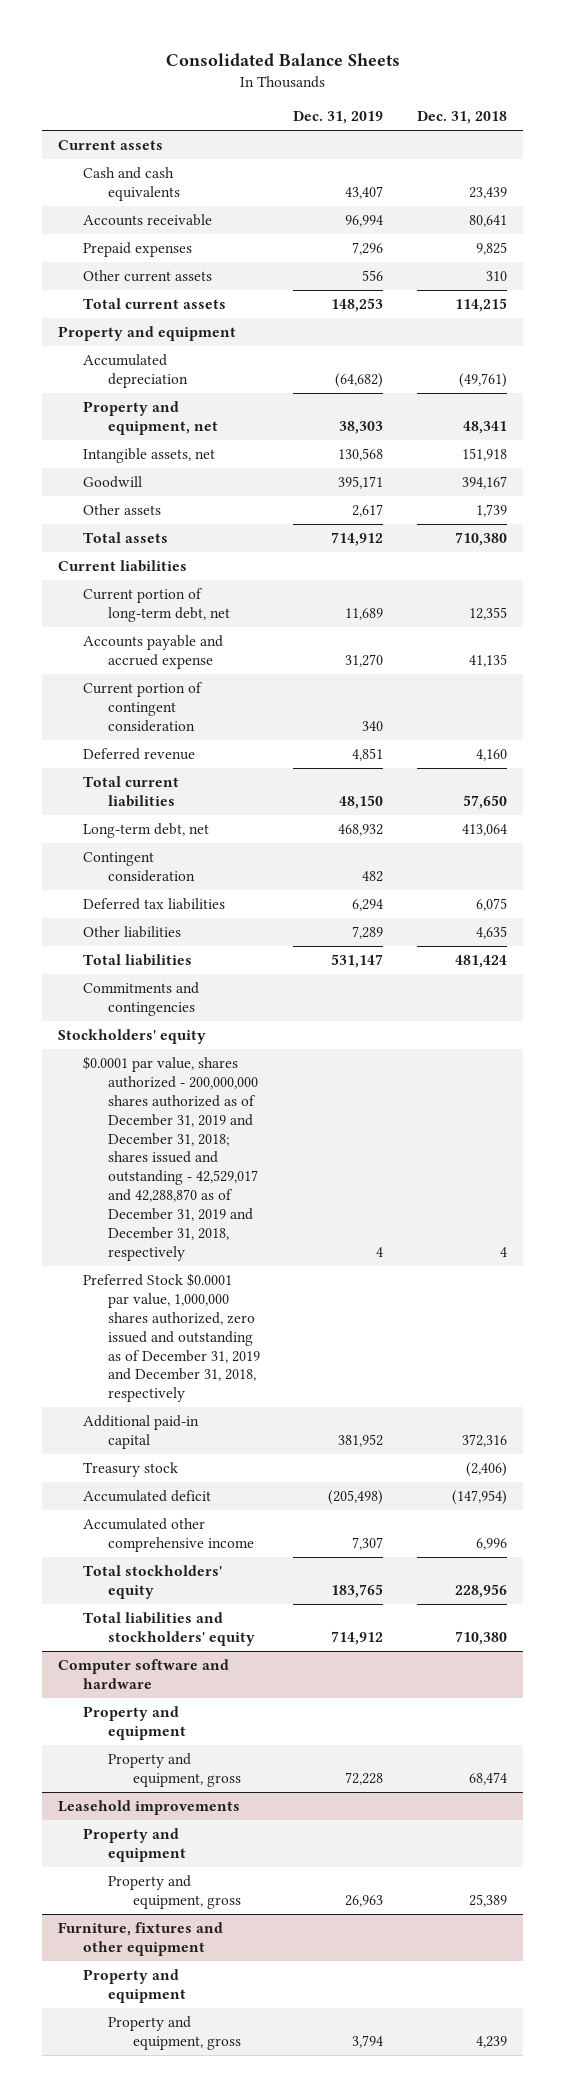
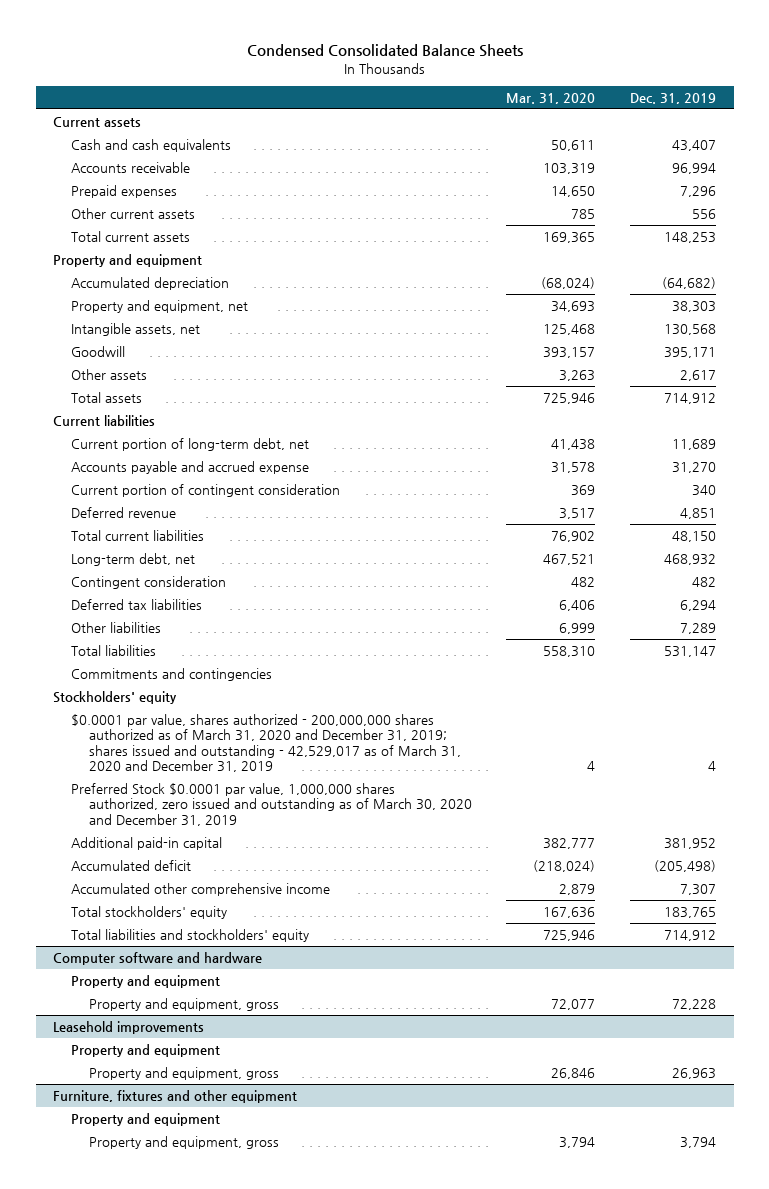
[165,52,400,66] Consolidated Balance Sheets -> [246,44,523,58] Condensed Consolidated Balance Sheets
[416,111,507,125] Dec. 31, 2018 -> none
none -> [506,92,596,104] Mar. 31, 2020
[83,1056,258,1261] $0.0001 par value, shares authorized - 200,000,000 shares authorized as of December 31, 2019 and December 31, 2018; shares issued and outstanding - 42,529,017 and 42,288,870 as of December 31, 2019 and December 31, 2018, respectively -> [70,714,461,773] $0.0001 par value, shares authorized - 200,000,000 shares authorized as of March 31, 2020 and December 31, 2019; shares issued and outstanding - 42,529,017 as of March 31, 2020 and December 31, 2019
[83,1273,260,1403] Preferred Stock $0.0001 par value, 1,000,000 shares authorized, zero issued and outstanding as of December 31, 2019 and December 31, 2018, respectively -> [70,783,472,826] Preferred Stock $0.0001 par value, 1,000,000 shares authorized, zero issued and outstanding as of March 30, 2020 and December 31, 2019
[83,1462,179,1478] Treasury stock -> none

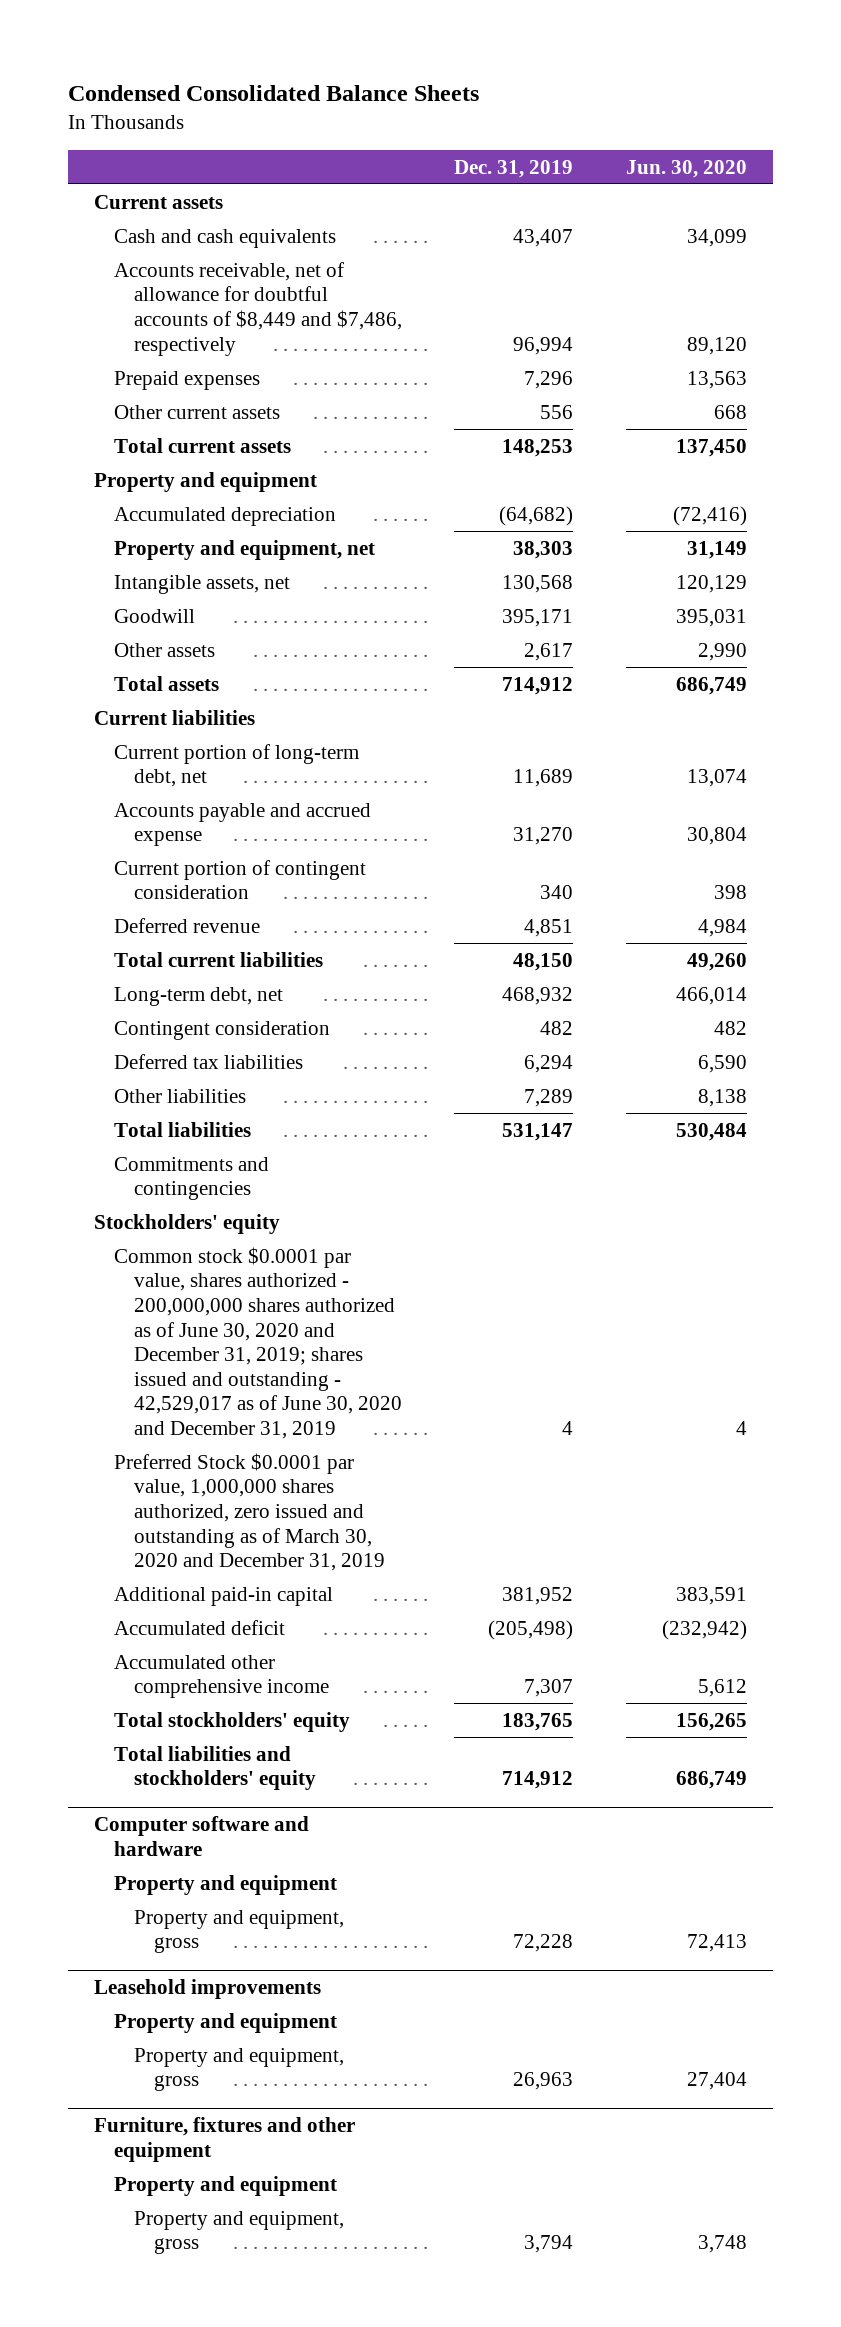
[506,92,596,104] Mar. 31, 2020 -> none
none -> [625,159,747,178] Jun. 30, 2020
[70,162,190,174] Accounts receivable -> [114,261,402,356] Accounts receivable, net of allowance for doubtful accounts of $8,449 and $7,486, respectively
[70,714,461,773] $0.0001 par value, shares authorized - 200,000,000 shares authorized as of March 31, 2020 and December 31, 2019; shares issued and outstanding - 42,529,017 as of March 31, 2020 and December 31, 2019 -> [114,1246,402,1439] Common stock $0.0001 par value, shares authorized - 200,000,000 shares authorized as of June 30, 2020 and December 31, 2019; shares issued and outstanding - 42,529,017 as of June 30, 2020 and December 31, 2019

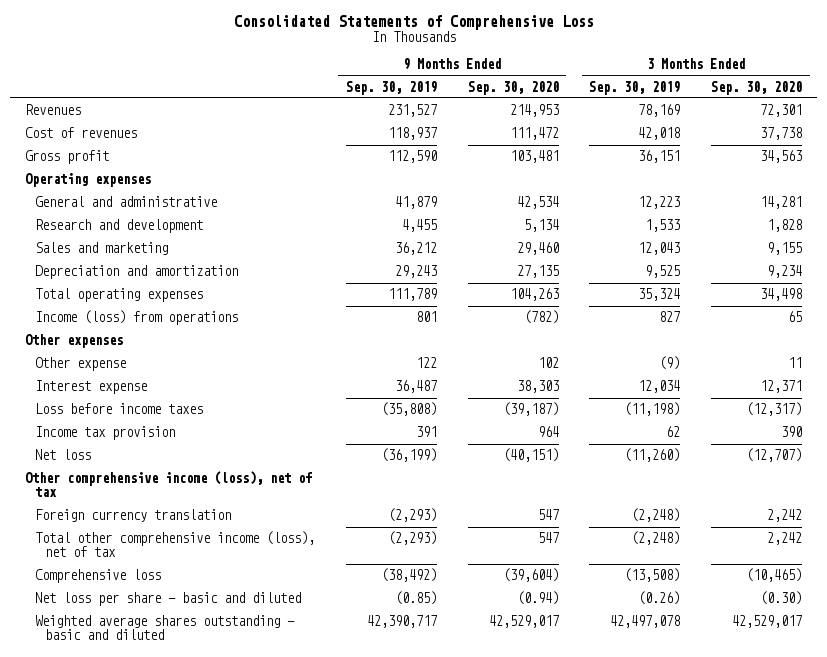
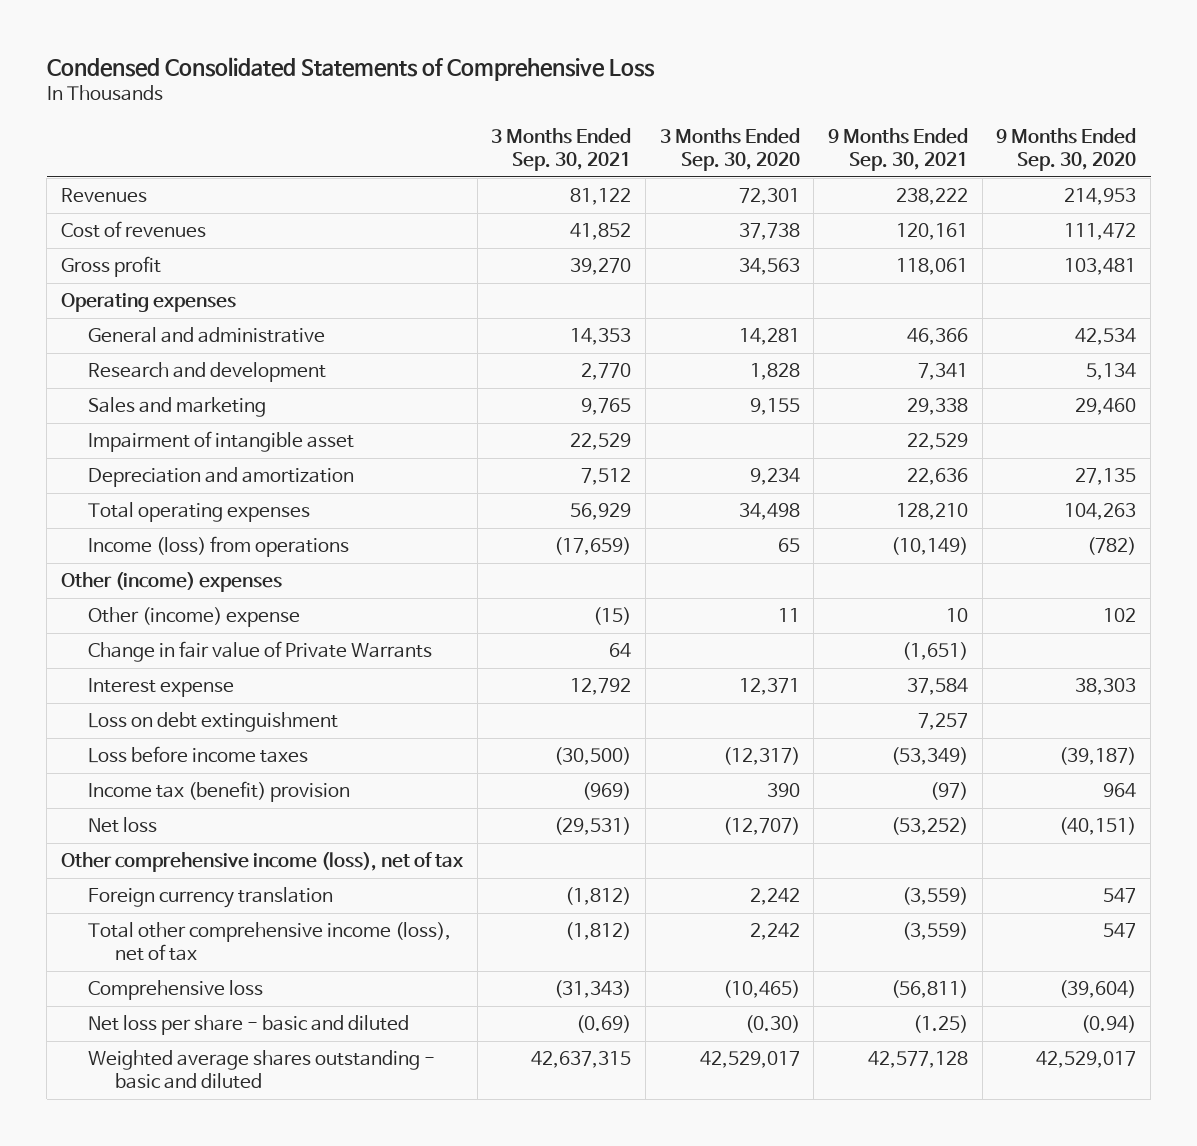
[233,14,594,30] Consolidated Statements of Comprehensive Loss -> [46,57,655,82] Condensed Consolidated Statements of Comprehensive Loss
[346,80,438,95] Sep. 30, 2019 -> none
[589,80,681,95] Sep. 30, 2019 -> none
none -> [491,128,632,172] 3 Months Ended Sep. 30, 2021
none -> [828,128,969,172] 9 Months Ended Sep. 30, 2021
none -> [88,431,355,453] Impairment of intangible asset
[25,334,124,349] Other expenses -> [60,572,282,593] Other (income) expenses
[35,357,127,372] Other expense -> [88,607,301,628] Other (income) expense
none -> [88,641,433,663] Change in fair value of Private Warrants
none -> [88,712,339,733] Loss on debt extinguishment
[35,426,176,441] Income tax provision -> [88,781,351,803] Income tax (benefit) provision

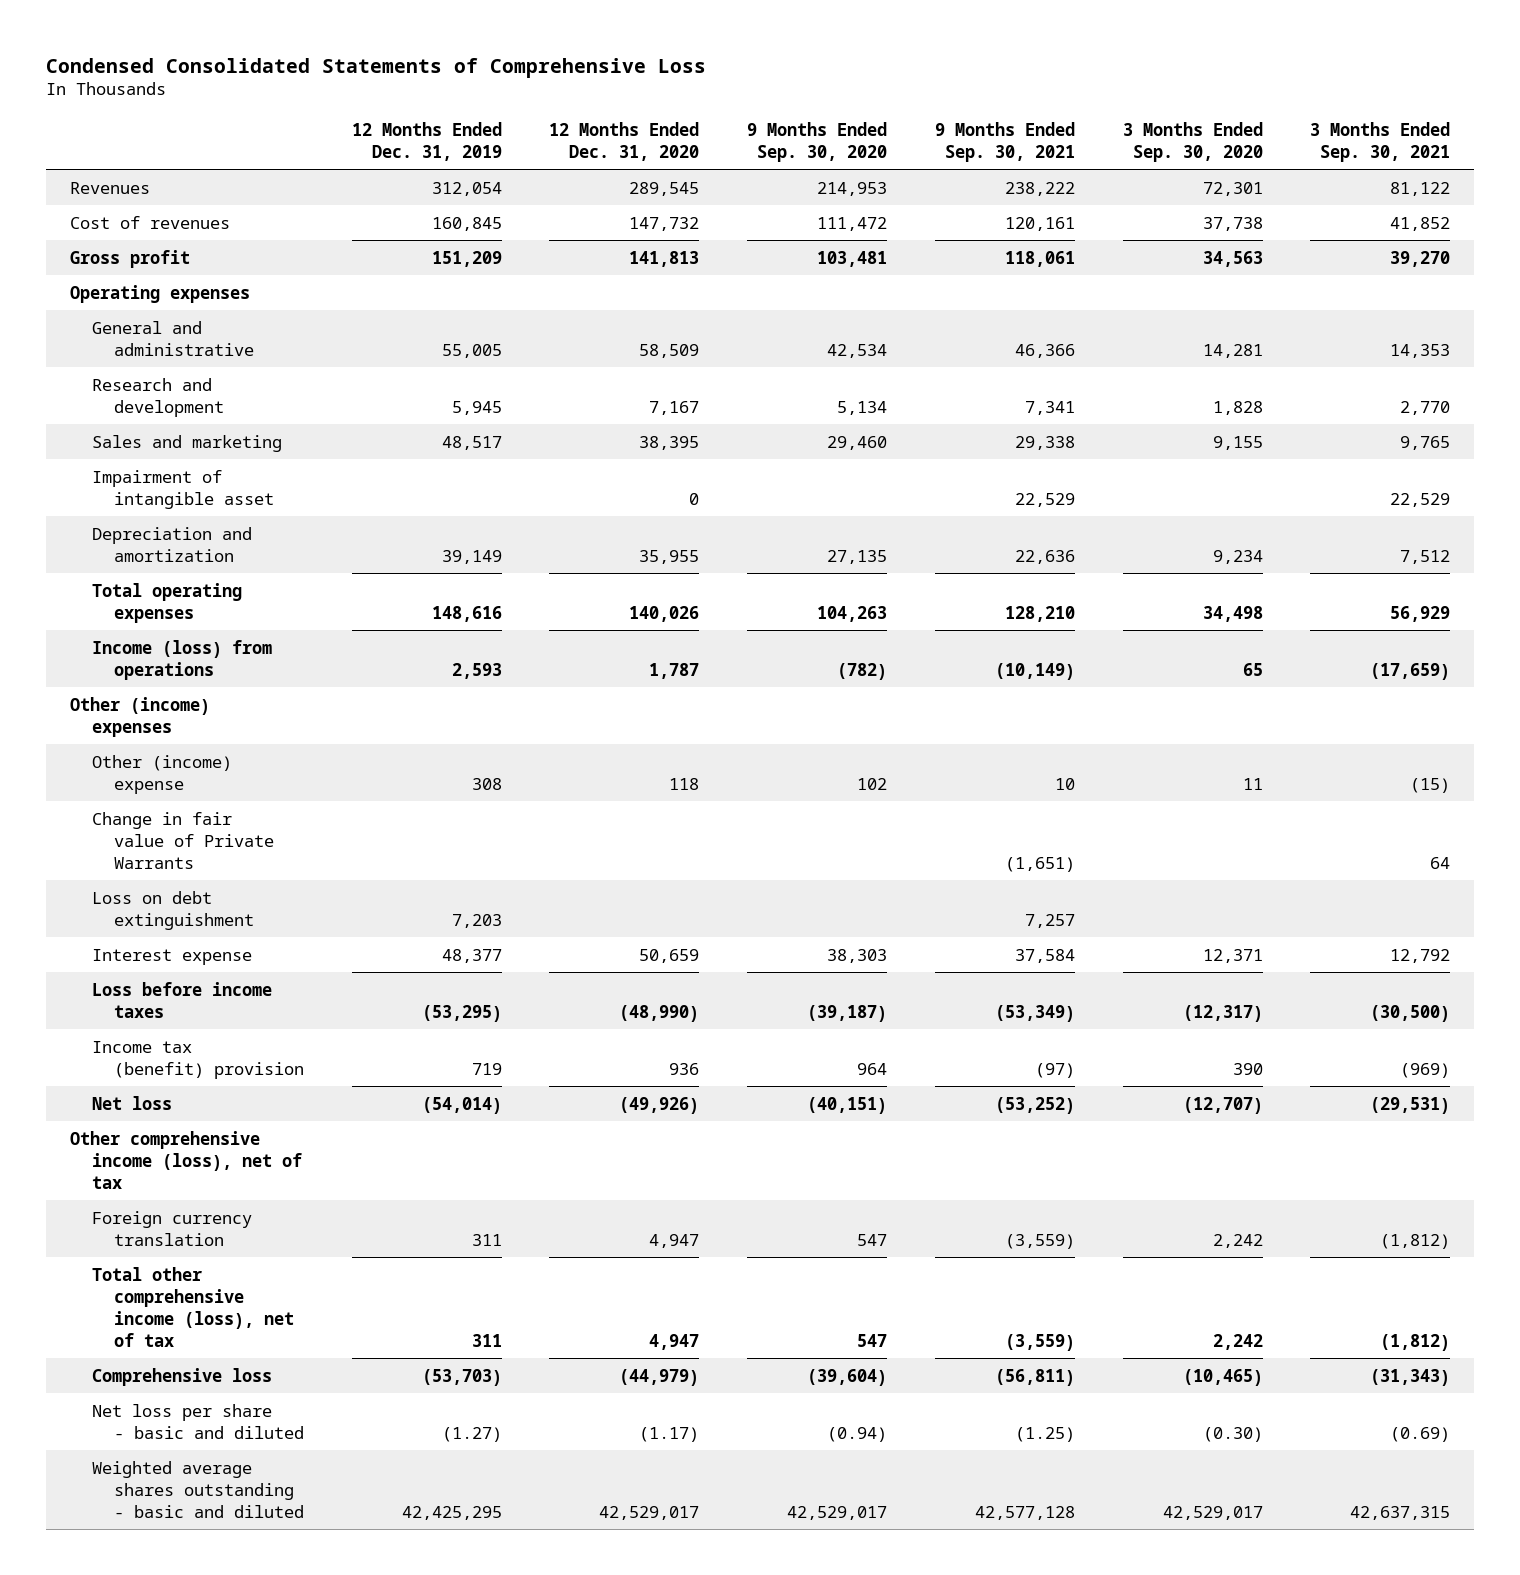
none -> [351,122,502,162] 12 Months Ended Dec. 31, 2019
none -> [549,122,700,162] 12 Months Ended Dec. 31, 2020
[88,678,235,698] Interest expense -> [91,948,252,965] Interest expense

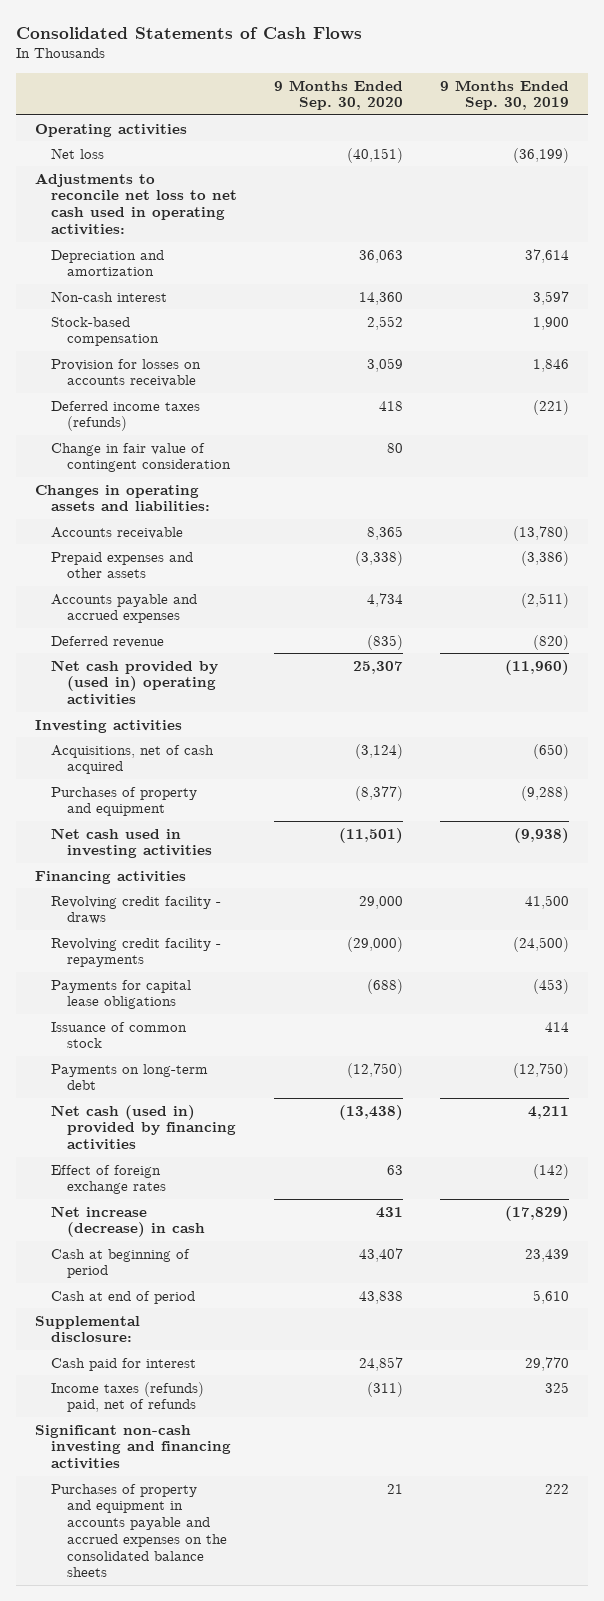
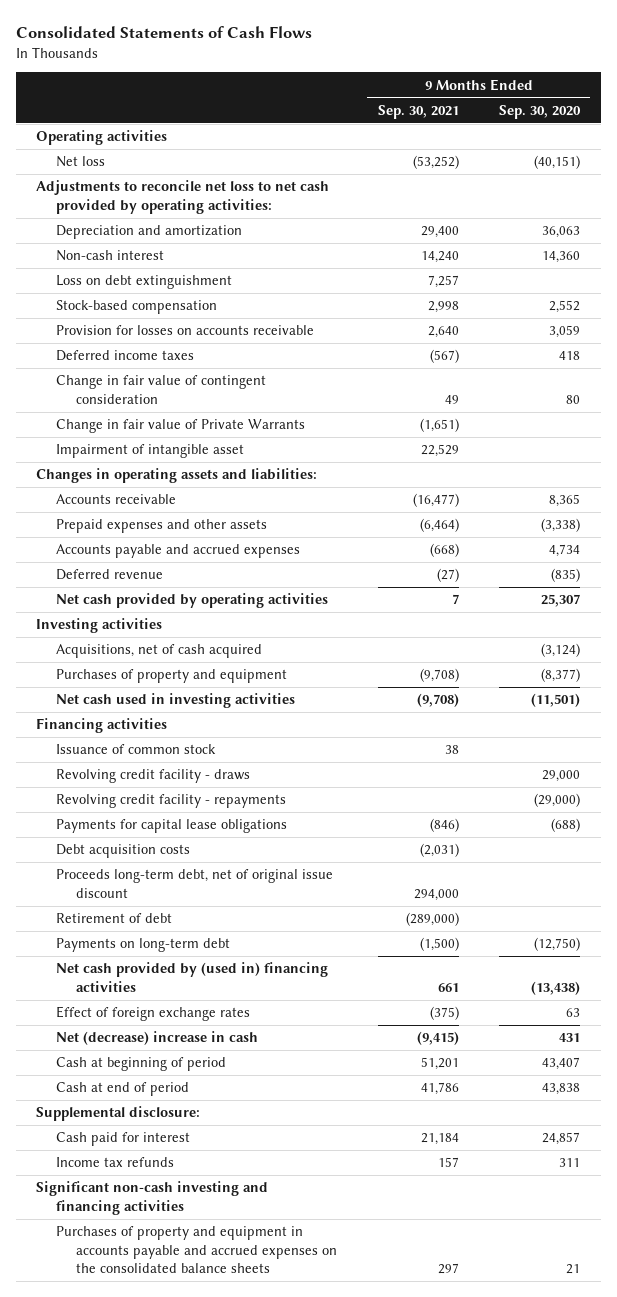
[440,79,570,111] 9 Months Ended Sep. 30, 2019 -> none
none -> [377,104,459,119] Sep. 30, 2021
[34,172,237,235] Adjustments to reconcile net loss to net cash used in operating activities: -> [36,180,330,214] Adjustments to reconcile net loss to net cash provided by operating activities:
none -> [56,275,233,290] Loss on debt extinguishment
[50,400,200,432] Deferred income taxes (refunds) -> [56,350,195,362] Deferred income taxes
none -> [56,419,306,434] Change in fair value of Private Warrants
none -> [56,444,245,459] Impairment of intangible asset
[50,659,218,706] Net cash provided by (used in) operating activities -> [56,593,329,609] Net cash provided by operating activities
[50,1021,187,1049] Issuance of common stock -> [56,744,217,755] Issuance of common stock
none -> [56,844,191,859] Debt acquisition costs
none -> [56,869,334,898] Proceeds long-term debt, net of original issue discount
none -> [56,913,173,924] Retirement of debt
[50,1104,237,1151] Net cash (used in) provided by financing activities -> [56,962,329,992] Net cash provided by (used in) financing activities
[50,1205,206,1238] Net increase (decrease) in cash -> [56,1031,259,1046] Net (decrease) increase in cash
[50,1381,204,1413] Income taxes (refunds) paid, net of refunds -> [56,1157,175,1168] Income tax refunds
[367,1381,404,1397] (311) -> [559,1158,581,1168] 311

